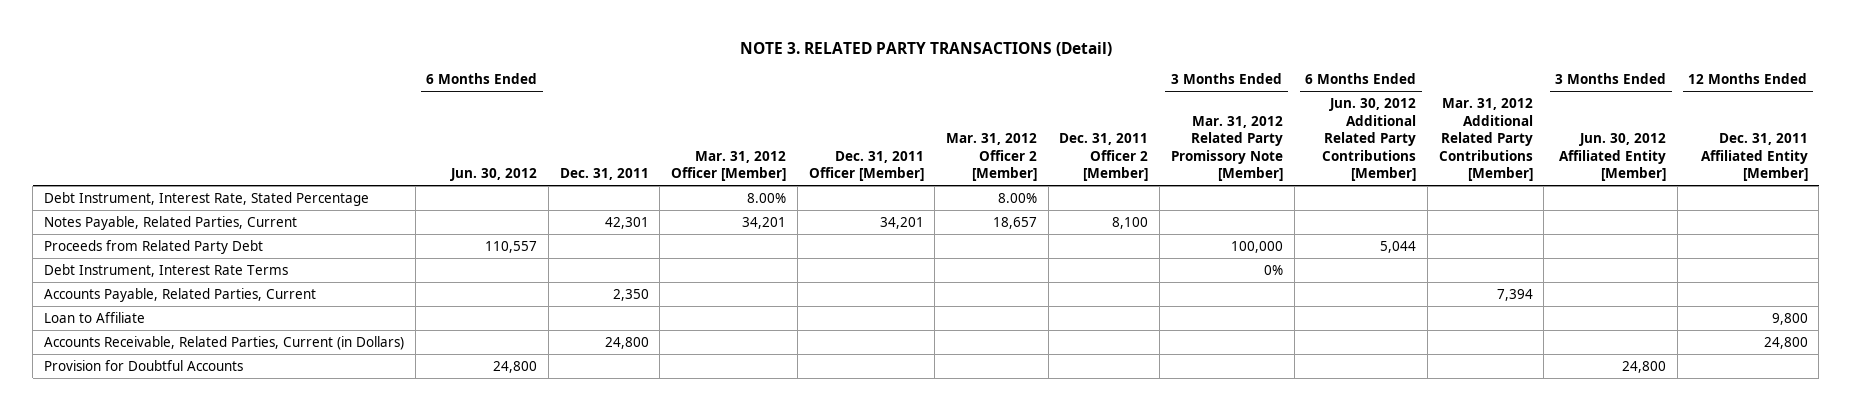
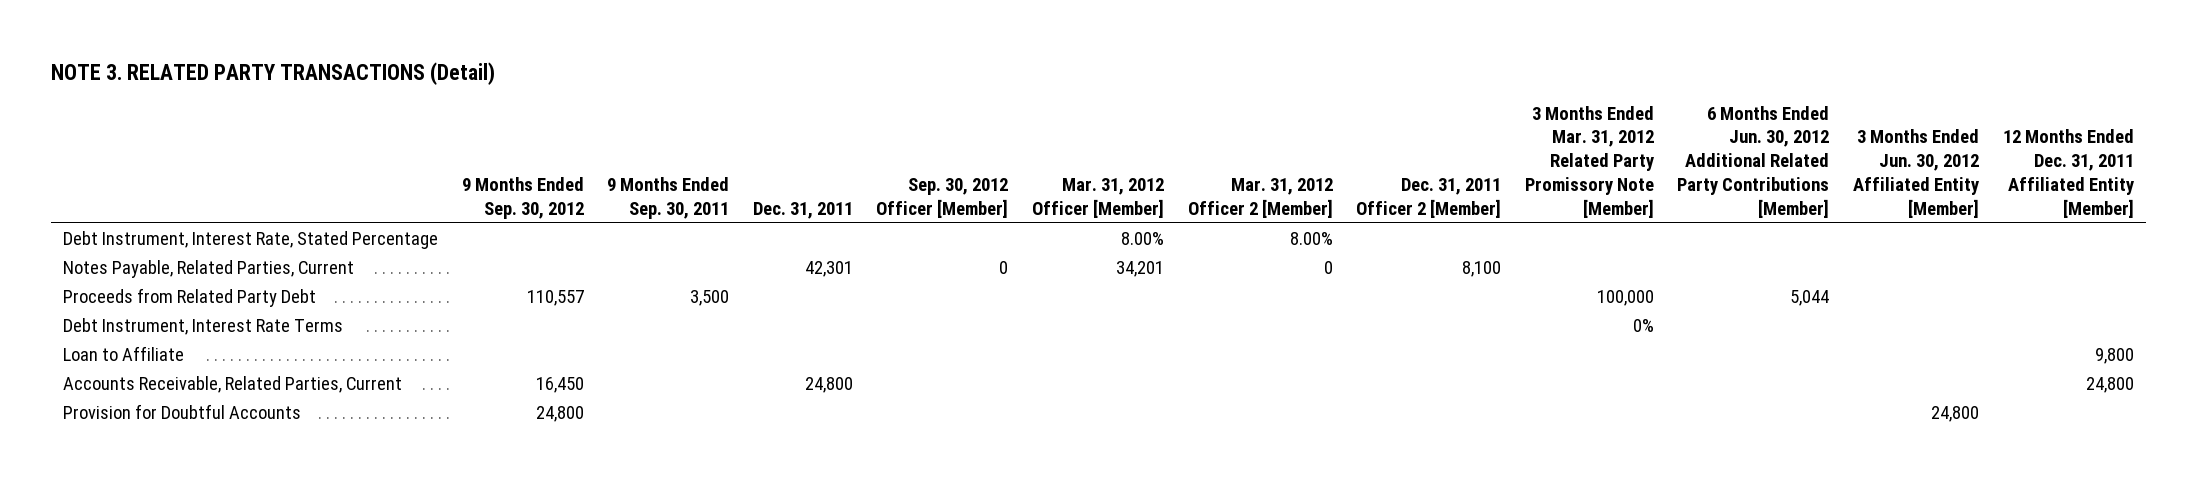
[450,168,538,182] Jun. 30, 2012 -> none
[808,150,924,182] Dec. 31, 2011 Officer [Member] -> none
[1438,98,1533,182] Mar. 31, 2012 Additional Related Party Contributions [Member] -> none
none -> [461,177,584,219] 9 Months Ended Sep. 30, 2012
none -> [607,177,730,219] 9 Months Ended Sep. 30, 2011
none -> [876,178,1009,218] Sep. 30, 2012 Officer [Member]
[992,216,1037,229] 18,657 -> [1323,261,1333,275] 0
[43,287,316,302] Accounts Payable, Related Parties, Current -> none
[43,335,404,350] Accounts Receivable, Related Parties, Current (in Dollars) -> [63,376,403,394] Accounts Receivable, Related Parties, Current

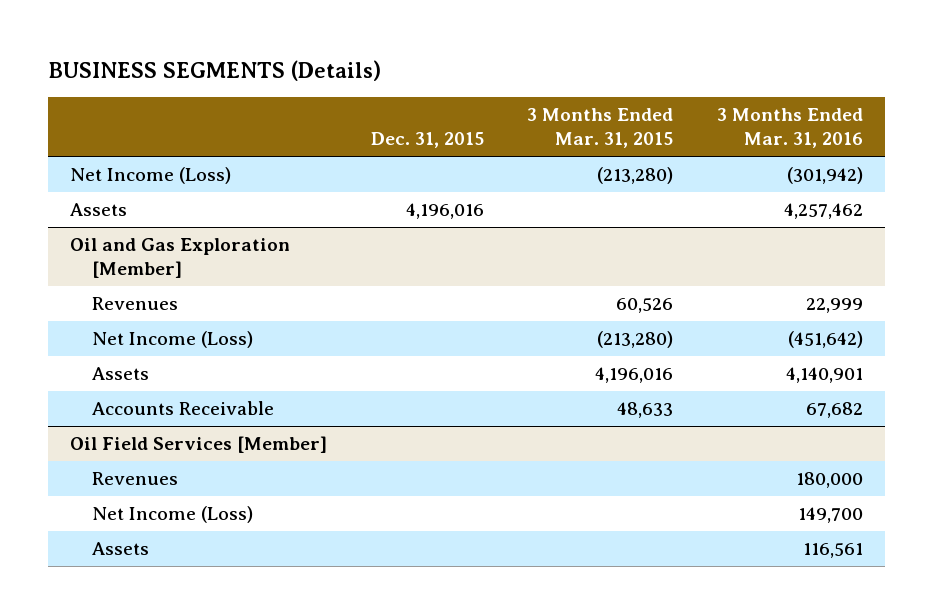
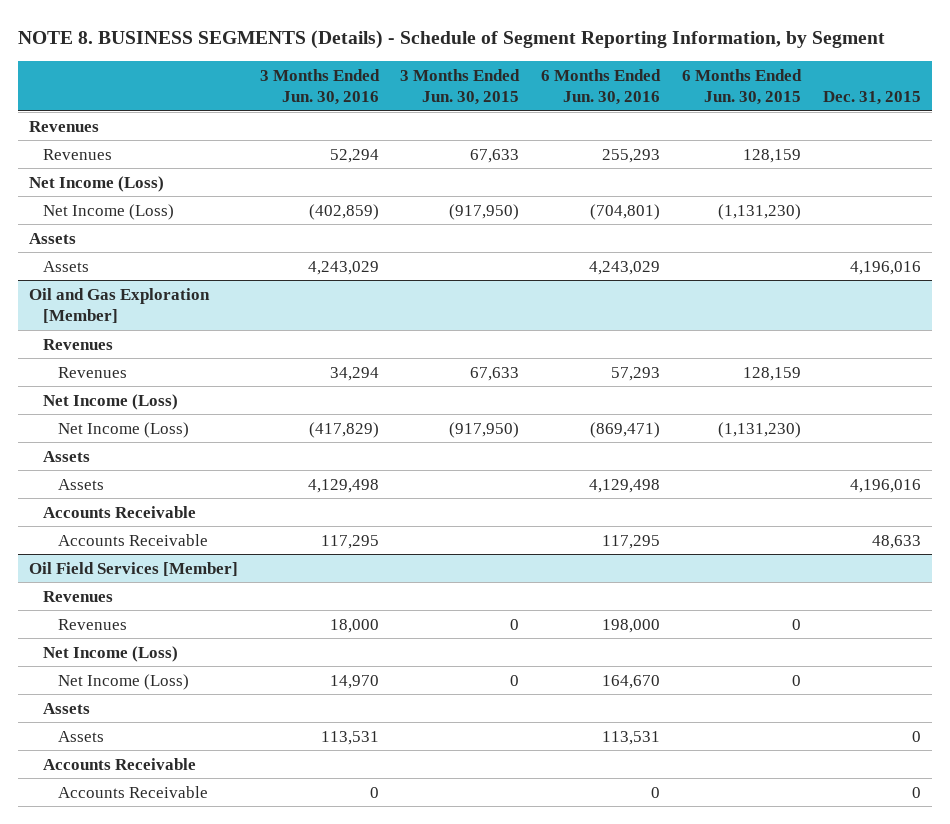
[48,59,382,81] BUSINESS SEGMENTS (Details) -> [17,29,885,49] NOTE 8. BUSINESS SEGMENTS (Details) - Schedule of Segment Reporting Information, by Segment
[527,107,674,149] 3 Months Ended Mar. 31, 2015 -> none
[716,107,863,149] 3 Months Ended Mar. 31, 2016 -> none
none -> [259,68,380,106] 3 Months Ended Jun. 30, 2016
none -> [400,68,521,106] 3 Months Ended Jun. 30, 2015
none -> [541,68,662,106] 6 Months Ended Jun. 30, 2016
none -> [682,68,803,106] 6 Months Ended Jun. 30, 2015
none -> [28,120,99,132] Revenues
none -> [43,148,113,160] Revenues
none -> [43,203,175,220] Net Income (Loss)
none -> [28,232,76,244] Assets
none -> [57,366,127,378] Revenues
none -> [57,421,189,438] Net Income (Loss)
none -> [57,478,104,490] Assets
none -> [57,533,208,546] Accounts Receivable
none -> [57,618,127,630] Revenues
none -> [57,673,189,690] Net Income (Loss)
none -> [57,730,104,742] Assets
none -> [43,757,197,770] Accounts Receivable
none -> [57,785,208,798] Accounts Receivable

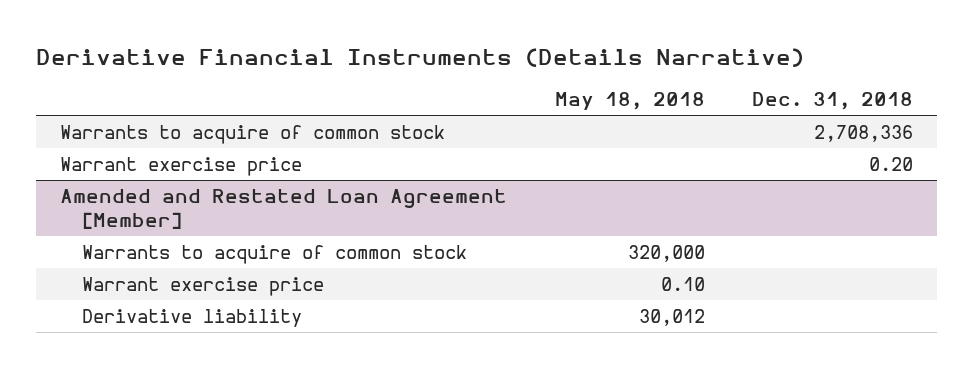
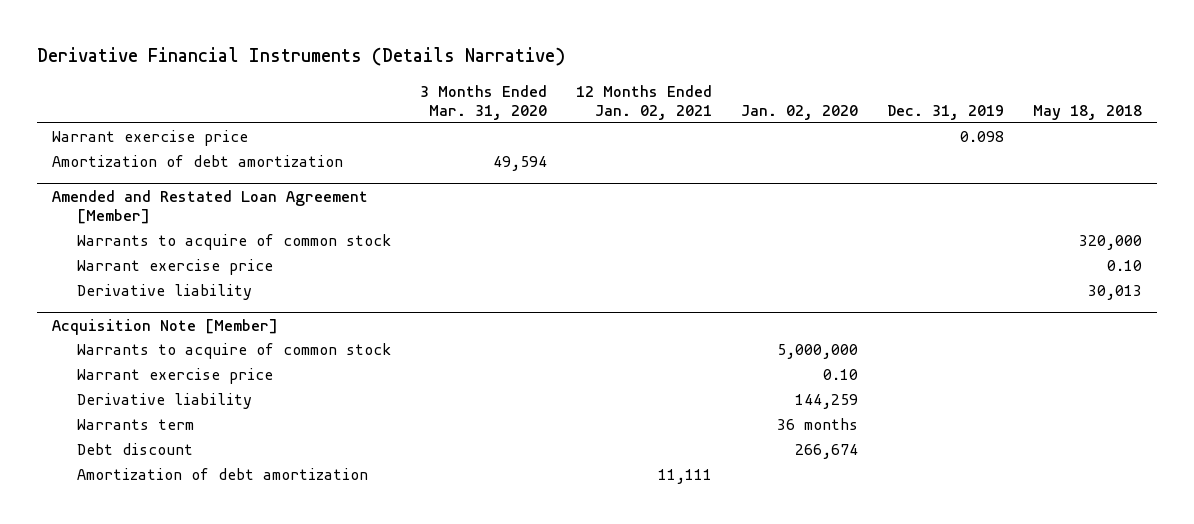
[752,92,914,111] Dec. 31, 2018 -> none
none -> [419,84,547,121] 3 Months Ended Mar. 31, 2020
none -> [575,84,712,121] 12 Months Ended Jan. 02, 2021
none -> [741,105,859,121] Jan. 02, 2020
none -> [887,105,1005,121] Dec. 31, 2019
[59,125,445,145] Warrants to acquire of common stock -> none
none -> [51,154,343,167] Amortization of debt amortization
[638,309,705,327] 30,012 -> [1088,284,1143,300] 30,013
none -> [51,318,278,335] Acquisition Note [Member]
none -> [76,342,391,359] Warrants to acquire of common stock
none -> [76,367,273,384] Warrant exercise price
none -> [76,392,252,409] Derivative liability
none -> [76,418,194,430] Warrants term
none -> [76,442,193,455] Debt discount
none -> [76,467,368,480] Amortization of debt amortization

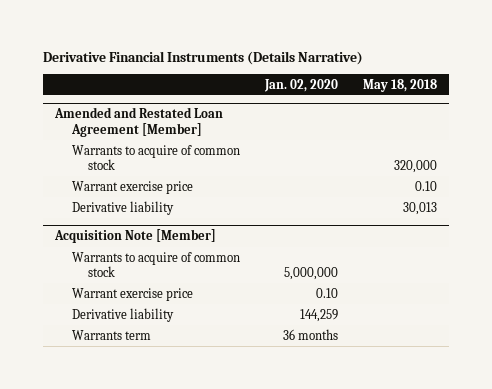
[419,84,547,121] 3 Months Ended Mar. 31, 2020 -> none
[575,84,712,121] 12 Months Ended Jan. 02, 2021 -> none
[887,105,1005,121] Dec. 31, 2019 -> none
[51,129,248,146] Warrant exercise price -> none
[51,154,343,167] Amortization of debt amortization -> none
[76,442,193,455] Debt discount -> none
[76,467,368,480] Amortization of debt amortization -> none

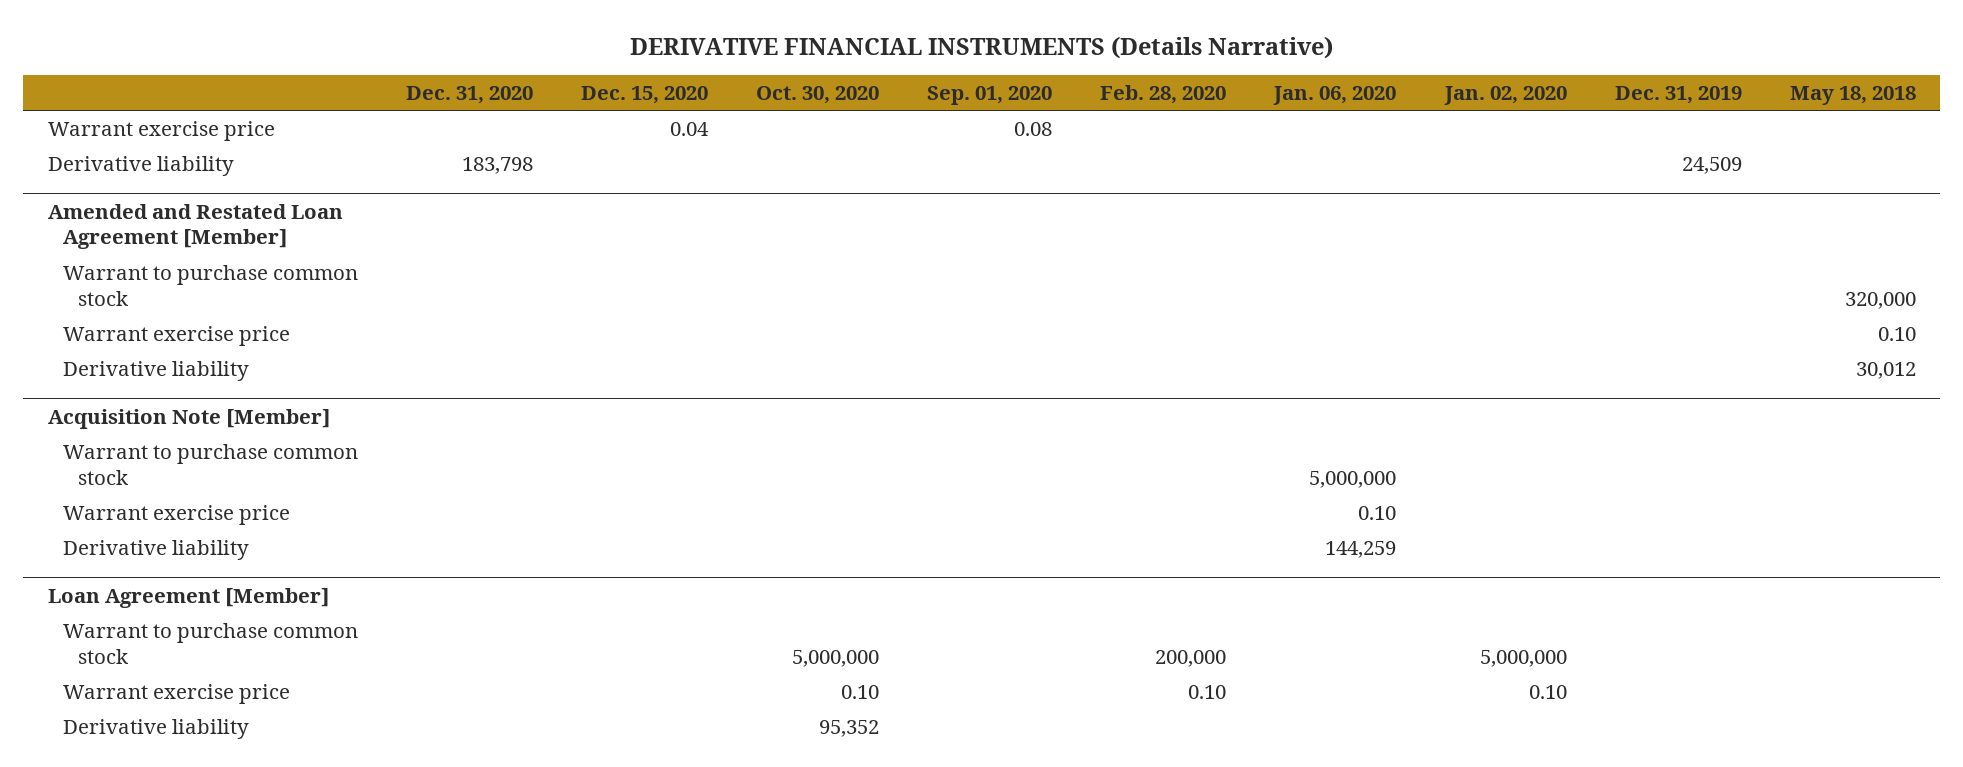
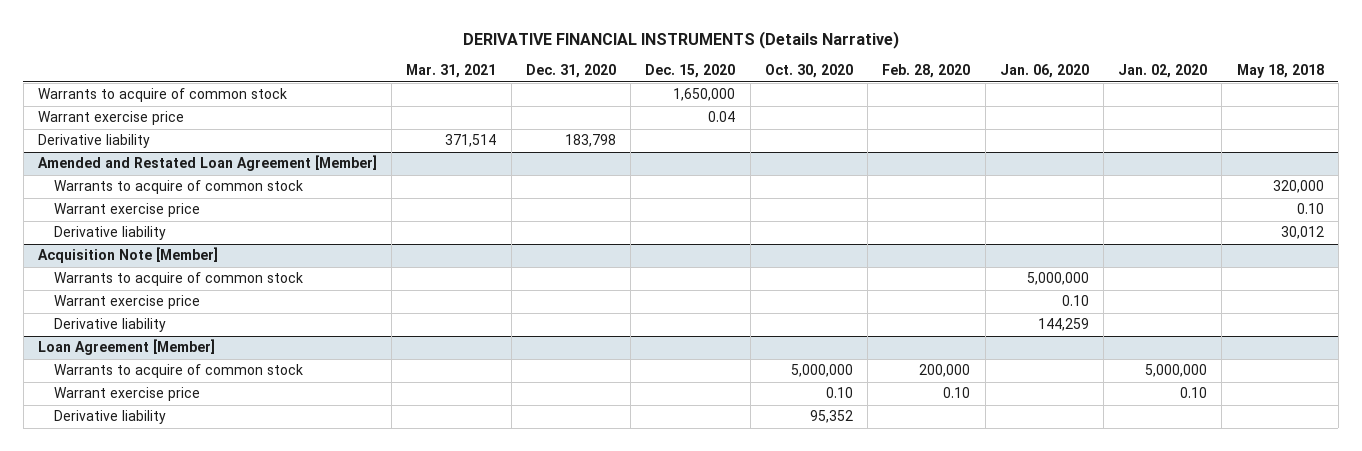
[927,86,1053,106] Sep. 01, 2020 -> none
[1614,86,1742,105] Dec. 31, 2019 -> none
none -> [406,64,497,79] Mar. 31, 2021
none -> [37,88,287,103] Warrants to acquire of common stock
[62,264,358,306] Warrant to purchase common stock -> [54,180,304,195] Warrants to acquire of common stock
[62,443,358,485] Warrant to purchase common stock -> [54,272,304,287] Warrants to acquire of common stock
[62,622,358,664] Warrant to purchase common stock -> [54,364,304,379] Warrants to acquire of common stock

